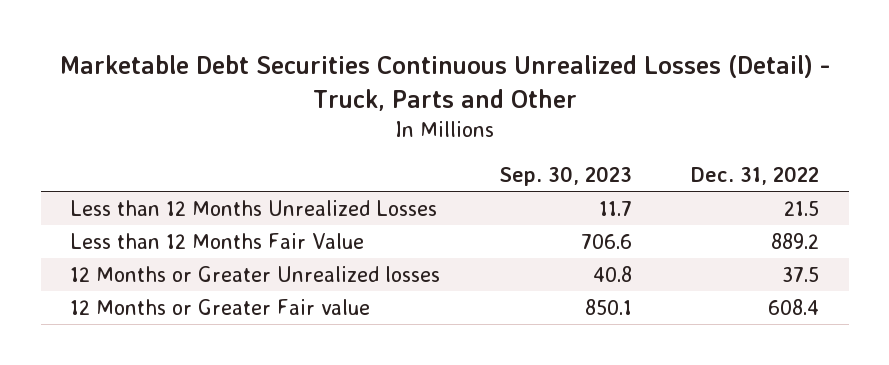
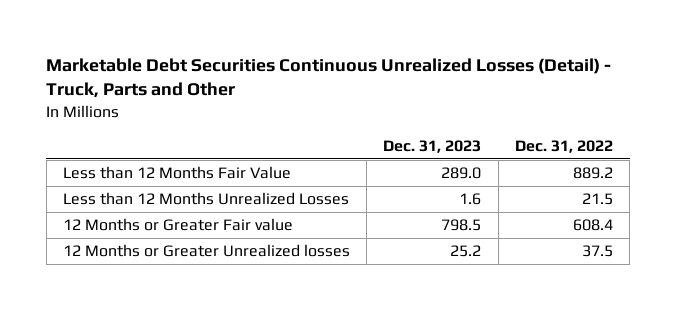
[499,166,633,187] Sep. 30, 2023 -> none
none -> [383,139,482,153] Dec. 31, 2023
[70,199,438,216] Less than 12 Months Unrealized Losses -> [62,192,349,206] Less than 12 Months Unrealized Losses
[70,265,441,282] 12 Months or Greater Unrealized losses -> [62,244,350,258] 12 Months or Greater Unrealized losses

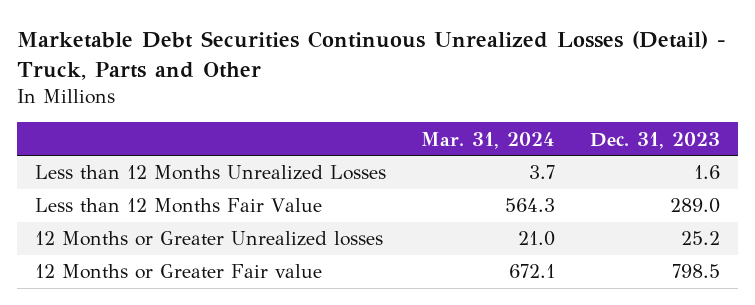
[514,139,613,153] Dec. 31, 2022 -> none
none -> [421,131,556,149] Mar. 31, 2024
[62,166,291,180] Less than 12 Months Fair Value -> [34,198,322,214] Less than 12 Months Fair Value
[62,218,293,232] 12 Months or Greater Fair value -> [34,264,322,280] 12 Months or Greater Fair value

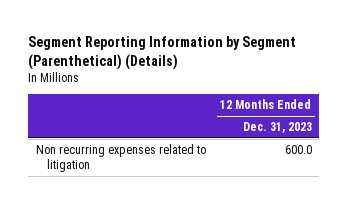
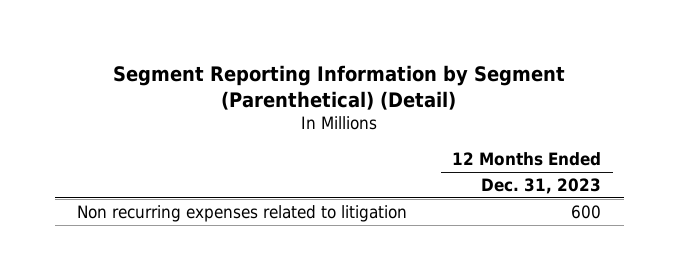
[28,35,297,70] Segment Reporting Information by Segment (Parenthetical) (Details) -> [113,64,566,110] Segment Reporting Information by Segment (Parenthetical) (Detail)
[284,145,312,155] 600.0 -> [571,205,602,220] 600

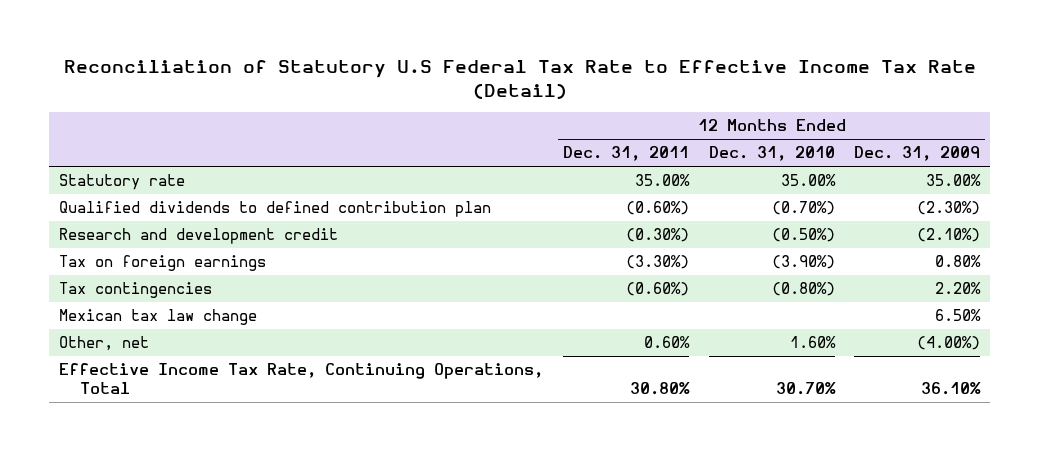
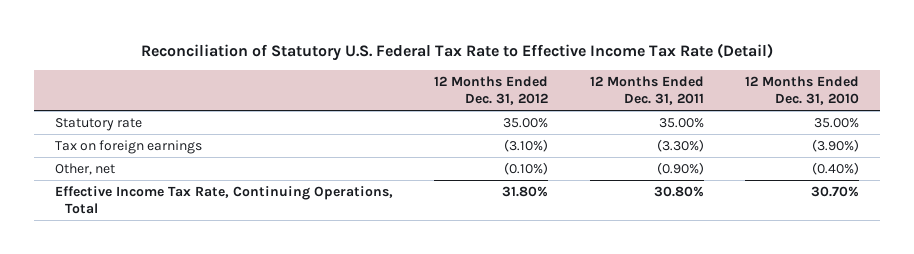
[63,59,976,99] Reconciliation of Statutory U.S Federal Tax Rate to Effective Income Tax Rate (Detail) -> [141,42,774,61] Reconciliation of Statutory U.S. Federal Tax Rate to Effective Income Tax Rate (Detail)
[854,146,981,162] Dec. 31, 2009 -> none
none -> [434,75,549,106] 12 Months Ended Dec. 31, 2012
[59,201,492,218] Qualified dividends to defined contribution plan -> none
[59,228,339,245] Research and development credit -> none
[59,282,213,299] Tax contingencies -> none
[59,309,258,326] Mexican tax law change -> none
[643,336,690,349] 0.60% -> [656,161,704,175] (0.90%)
[789,336,836,349] 1.60% -> [812,161,860,175] (0.40%)

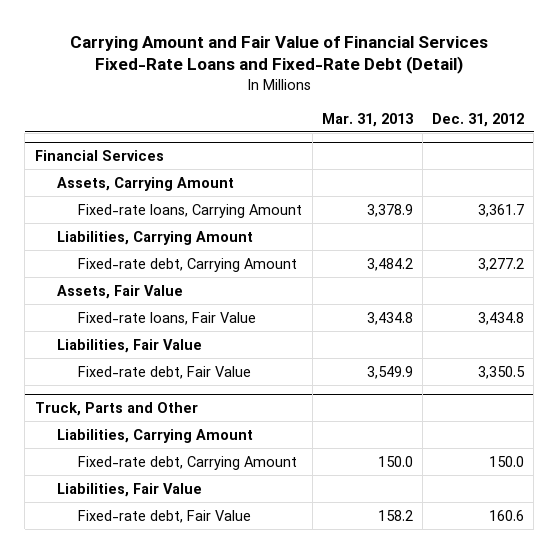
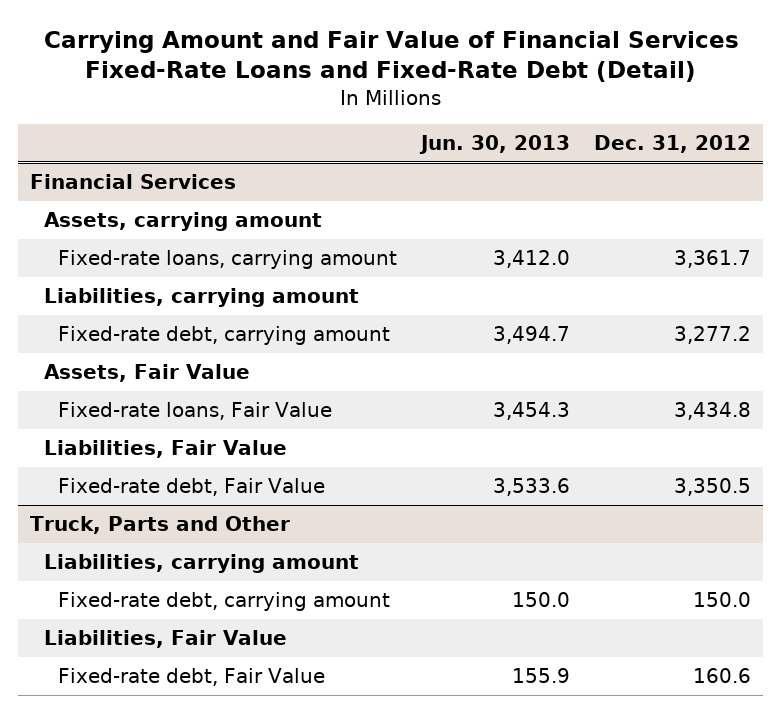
[321,112,413,127] Mar. 31, 2013 -> none
none -> [418,135,570,155] Jun. 30, 2013
[56,176,234,191] Assets, Carrying Amount -> [43,211,322,231] Assets, carrying amount
[78,203,303,218] Fixed-rate loans, Carrying Amount -> [57,249,397,269] Fixed-rate loans, carrying amount
[56,230,253,245] Liabilities, Carrying Amount -> [43,287,359,307] Liabilities, carrying amount
[78,257,298,272] Fixed-rate debt, Carrying Amount -> [57,325,390,345] Fixed-rate debt, carrying amount
[56,428,253,443] Liabilities, Carrying Amount -> [43,553,359,573] Liabilities, carrying amount
[78,455,298,470] Fixed-rate debt, Carrying Amount -> [57,591,390,611] Fixed-rate debt, carrying amount

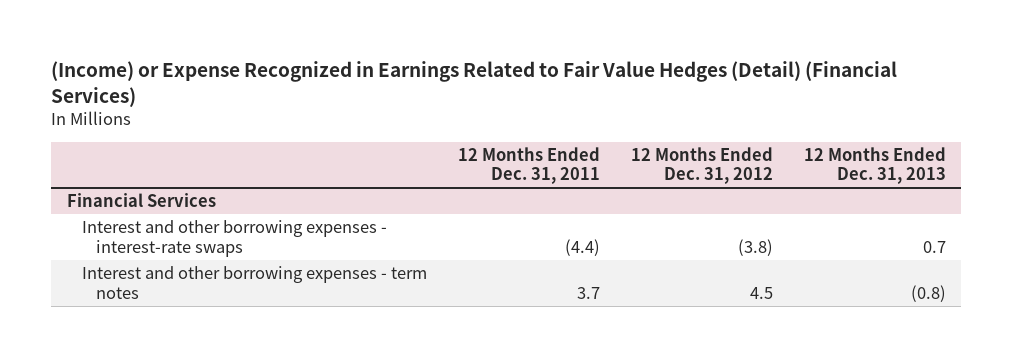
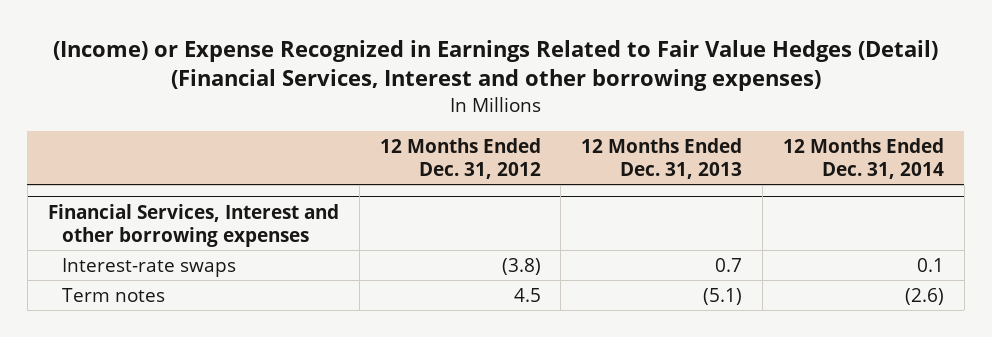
[51,61,898,107] (Income) or Expense Recognized in Earnings Related to Fair Value Hedges (Detail) (Financial Services) -> [52,39,938,92] (Income) or Expense Recognized in Earnings Related to Fair Value Hedges (Detail) (Financial Services, Interest and other borrowing expenses)
[457,146,600,185] 12 Months Ended Dec. 31, 2011 -> none
none -> [782,137,944,180] 12 Months Ended Dec. 31, 2014
[67,192,217,207] Financial Services -> none
none -> [47,203,339,248] Financial Services, Interest and other borrowing expenses
[81,219,387,257] Interest and other borrowing expenses - interest-rate swaps -> [62,257,237,277] Interest-rate swaps
[81,265,427,299] Interest and other borrowing expenses - term notes -> [62,287,166,302] Term notes
[910,284,946,302] (0.8) -> [703,287,743,305] (5.1)

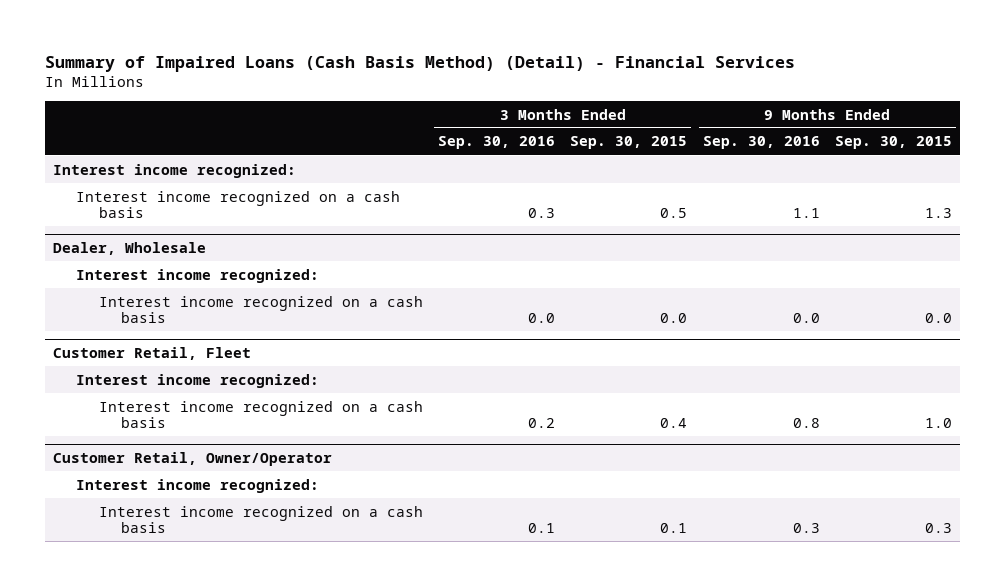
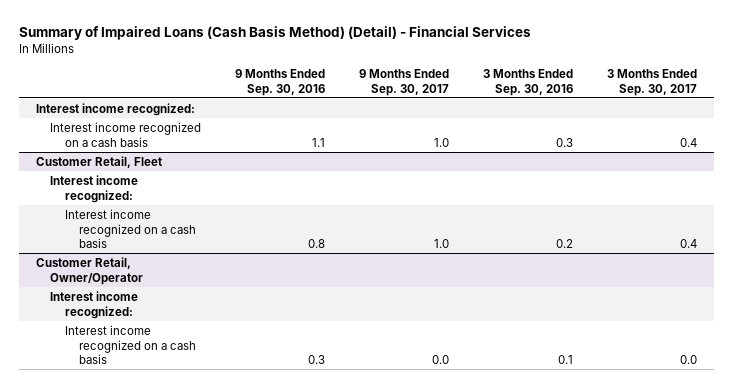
[570,136,688,150] Sep. 30, 2015 -> none
[835,136,953,150] Sep. 30, 2015 -> none
none -> [359,68,450,96] 9 Months Ended Sep. 30, 2017
none -> [606,68,697,96] 3 Months Ended Sep. 30, 2017
[53,241,207,255] Dealer, Wholesale -> none
[75,268,319,283] Interest income recognized: -> none
[98,295,423,323] Interest income recognized on a cash basis -> none

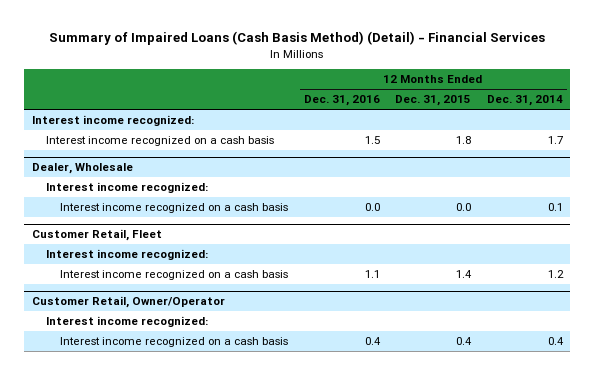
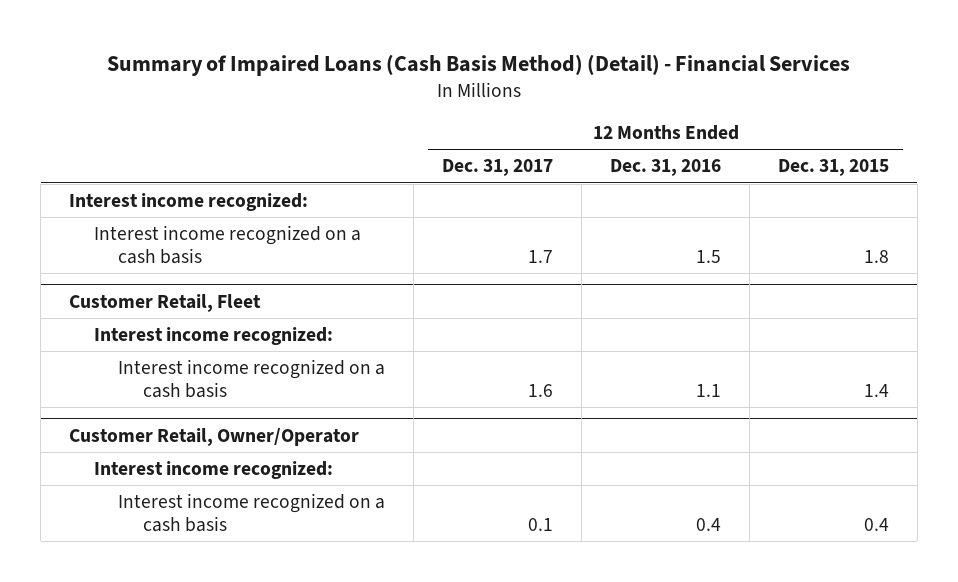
[486,95,563,107] Dec. 31, 2014 -> none
none -> [442,159,554,177] Dec. 31, 2017
[32,163,134,175] Dealer, Wholesale -> none
[46,182,209,194] Interest income recognized: -> none
[59,203,288,214] Interest income recognized on a cash basis -> none

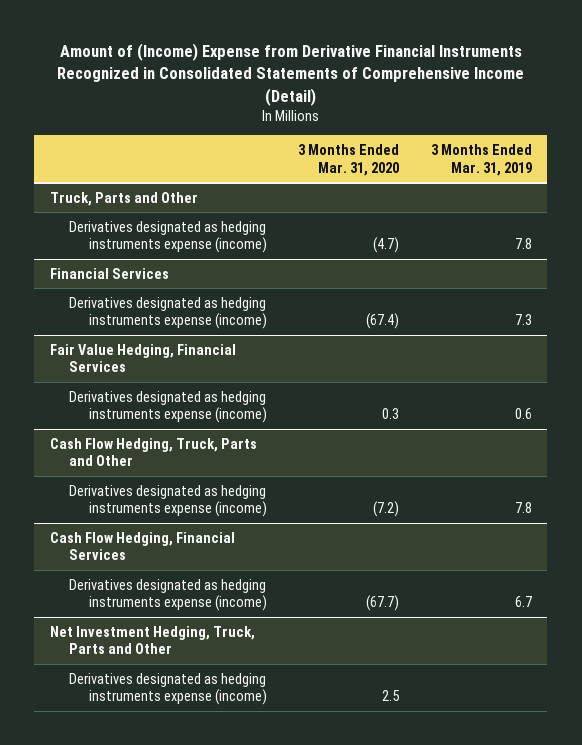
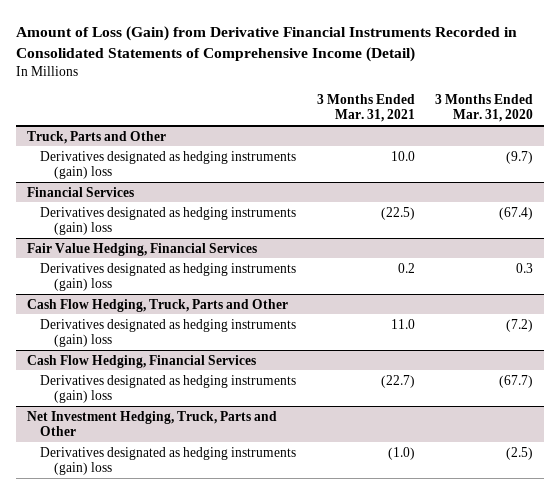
[56,42,524,106] Amount of (Income) Expense from Derivative Financial Instruments Recognized in Consolidated Statements of Comprehensive Income (Detail) -> [16,25,518,62] Amount of Loss (Gain) from Derivative Financial Instruments Recorded in Consolidated Statements of Comprehensive Income (Detail)
[430,144,532,176] 3 Months Ended Mar. 31, 2019 -> none
none -> [316,93,415,123] 3 Months Ended Mar. 31, 2021
[69,220,267,254] Derivatives designated as hedging instruments expense (income) -> [40,150,297,180] Derivatives designated as hedging instruments (gain) loss
[373,237,400,254] (4.7) -> [506,150,534,164] (9.7)
[69,296,267,330] Derivatives designated as hedging instruments expense (income) -> [40,206,297,236] Derivatives designated as hedging instruments (gain) loss
[69,390,267,424] Derivatives designated as hedging instruments expense (income) -> [40,262,297,292] Derivatives designated as hedging instruments (gain) loss
[69,484,267,518] Derivatives designated as hedging instruments expense (income) -> [40,318,297,348] Derivatives designated as hedging instruments (gain) loss
[69,578,267,612] Derivatives designated as hedging instruments expense (income) -> [40,374,297,404] Derivatives designated as hedging instruments (gain) loss
[69,672,267,706] Derivatives designated as hedging instruments expense (income) -> [40,446,297,476] Derivatives designated as hedging instruments (gain) loss
[382,690,401,702] 2.5 -> [506,446,534,460] (2.5)

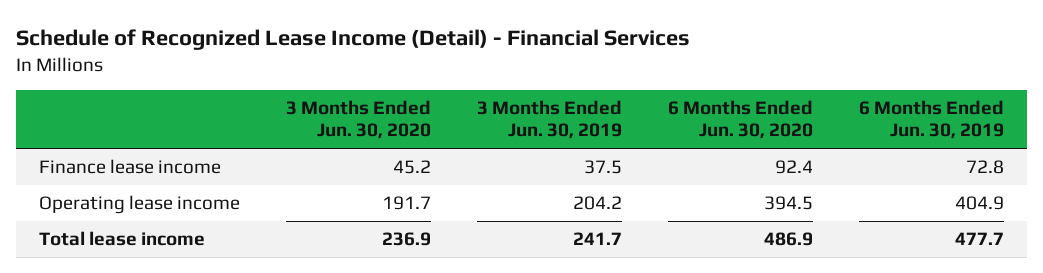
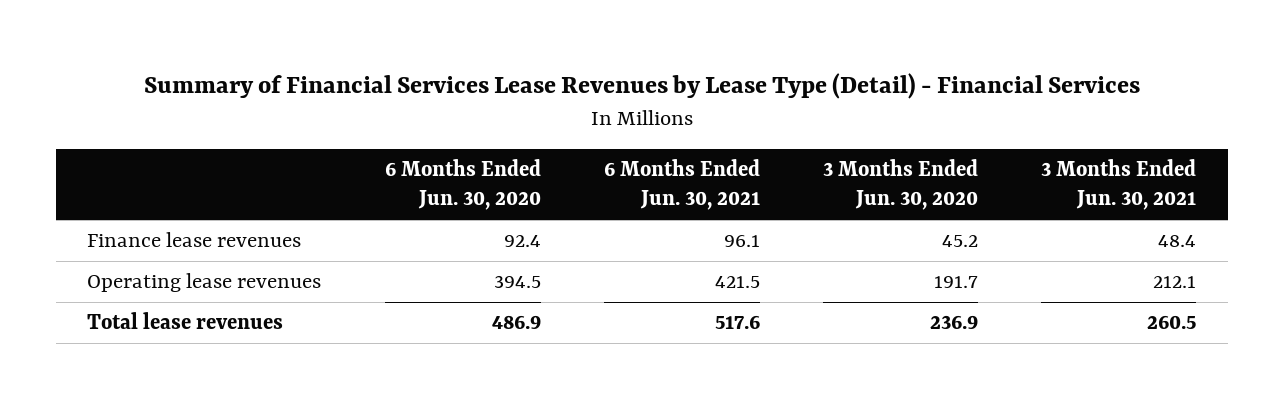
[15,29,690,51] Schedule of Recognized Lease Income (Detail) - Financial Services -> [143,72,1140,99] Summary of Financial Services Lease Revenues by Lease Type (Detail) - Financial Services
[476,100,622,140] 3 Months Ended Jun. 30, 2019 -> none
[859,100,1005,140] 6 Months Ended Jun. 30, 2019 -> none
none -> [603,159,760,211] 6 Months Ended Jun. 30, 2021
none -> [1041,159,1197,211] 3 Months Ended Jun. 30, 2021
[38,159,221,175] Finance lease income -> [87,232,302,248] Finance lease revenues
[38,195,240,215] Operating lease income -> [87,273,322,293] Operating lease revenues
[38,231,205,247] Total lease income -> [87,312,284,330] Total lease revenues

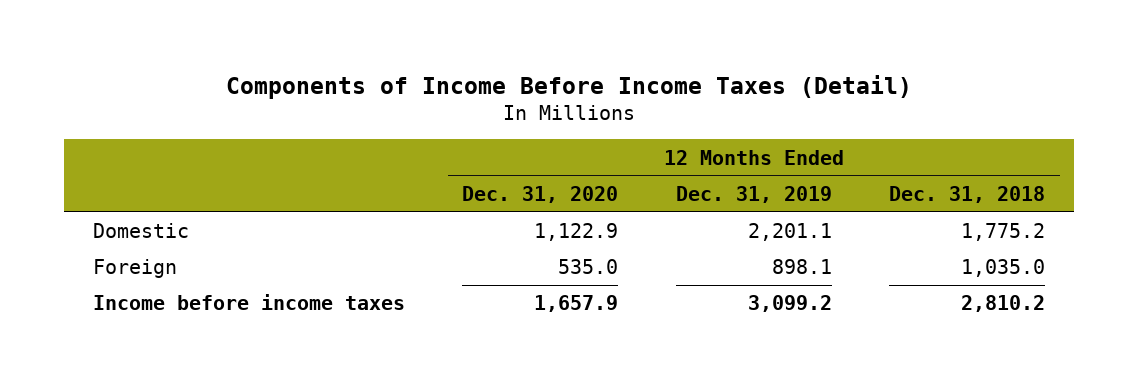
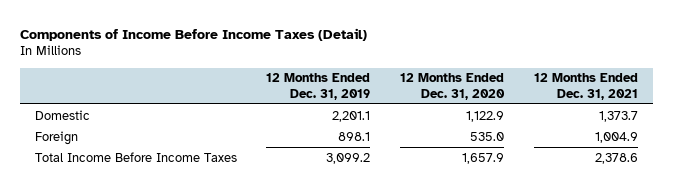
[889,185,1046,203] Dec. 31, 2018 -> none
none -> [533,73,638,100] 12 Months Ended Dec. 31, 2021
[92,294,405,311] Income before income taxes -> [34,151,237,162] Total Income Before Income Taxes

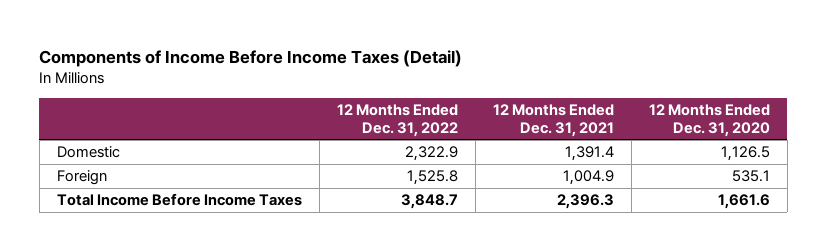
[266,73,371,100] 12 Months Ended Dec. 31, 2019 -> none
none -> [336,104,458,137] 12 Months Ended Dec. 31, 2022
[466,110,505,122] 1,122.9 -> [720,146,770,162] 1,126.5
[598,110,638,122] 1,373.7 -> [564,146,614,162] 1,391.4
[470,131,505,141] 535.0 -> [731,170,770,183] 535.1
[462,152,505,164] 1,657.9 -> [717,194,770,210] 1,661.6
[594,152,638,164] 2,378.6 -> [556,194,614,210] 2,396.3

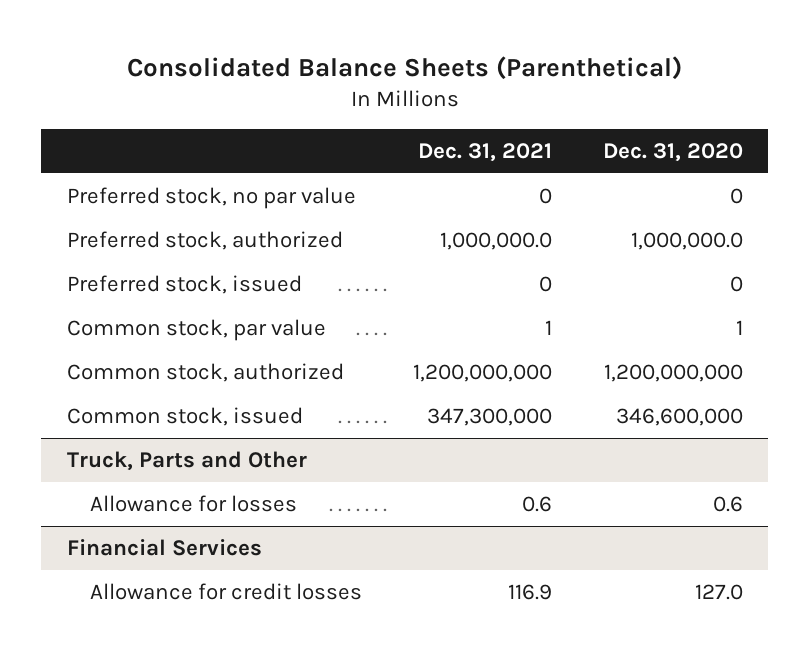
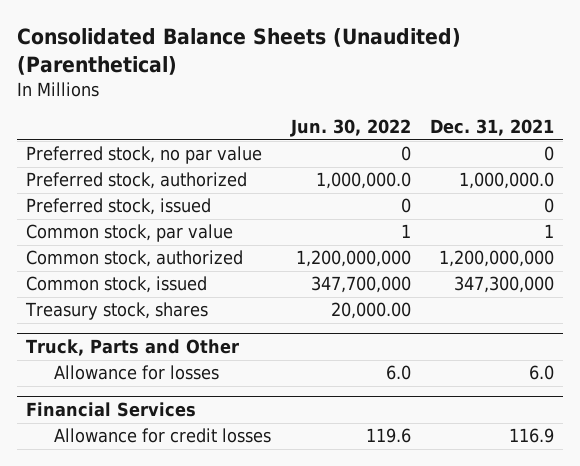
[126,55,682,80] Consolidated Balance Sheets (Parenthetical) -> [16,28,461,75] Consolidated Balance Sheets (Unaudited) (Parenthetical)
[602,142,743,162] Dec. 31, 2020 -> none
none -> [289,119,411,138] Jun. 30, 2022
none -> [25,302,209,321] Treasury stock, shares
[521,496,552,513] 0.6 -> [528,365,554,381] 6.0

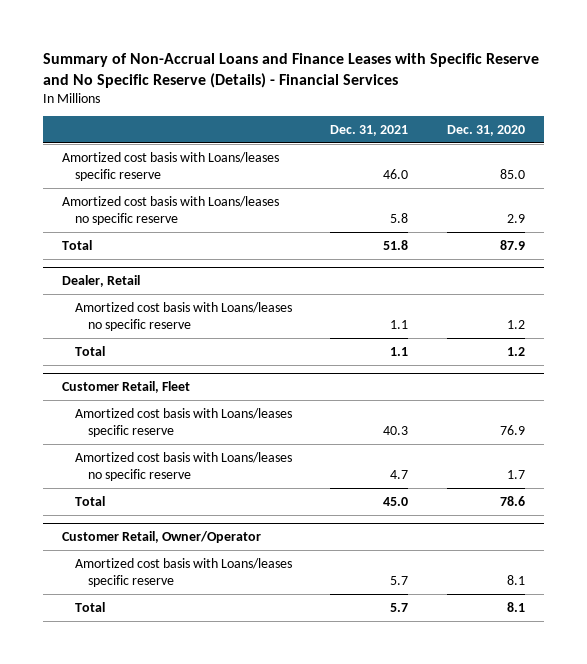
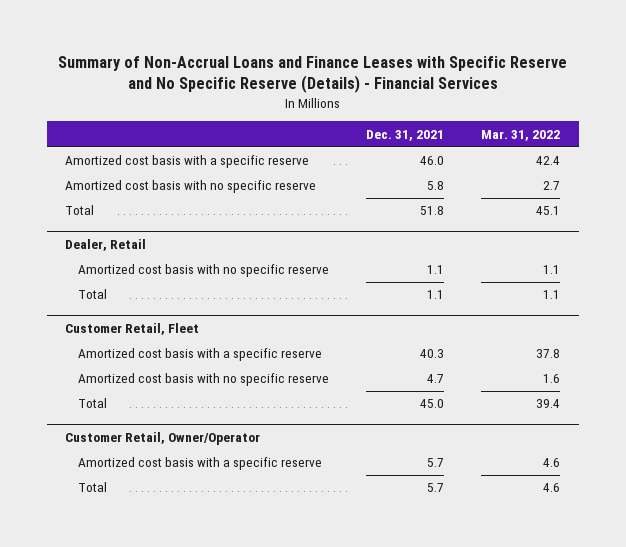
[446,125,525,137] Dec. 31, 2020 -> none
none -> [481,129,561,141] Mar. 31, 2022
[61,151,279,181] Amortized cost basis with Loans/leases specific reserve -> [65,155,310,169] Amortized cost basis with a specific reserve
[61,195,279,225] Amortized cost basis with Loans/leases no specific reserve -> [65,180,317,194] Amortized cost basis with no specific reserve
[75,301,293,331] Amortized cost basis with Loans/leases no specific reserve -> [78,264,330,278] Amortized cost basis with no specific reserve
[75,407,293,437] Amortized cost basis with Loans/leases specific reserve -> [78,348,323,362] Amortized cost basis with a specific reserve
[75,451,293,481] Amortized cost basis with Loans/leases no specific reserve -> [78,373,330,387] Amortized cost basis with no specific reserve
[75,557,293,587] Amortized cost basis with Loans/leases specific reserve -> [78,457,323,471] Amortized cost basis with a specific reserve

